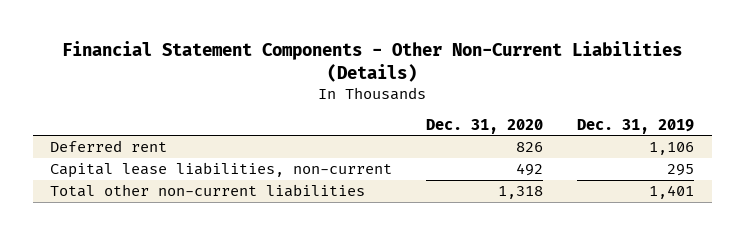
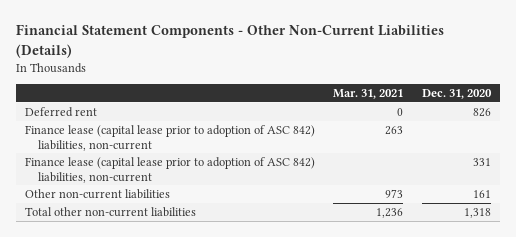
[577,118,695,134] Dec. 31, 2019 -> none
none -> [333,89,404,100] Mar. 31, 2021
none -> [24,124,315,151] Finance lease (capital lease prior to adoption of ASC 842) liabilities, non-current
[49,162,392,179] Capital lease liabilities, non-current -> [24,156,315,183] Finance lease (capital lease prior to adoption of ASC 842) liabilities, non-current
[516,163,544,177] 492 -> [472,157,491,166] 331
none -> [24,188,170,199] Other non-current liabilities

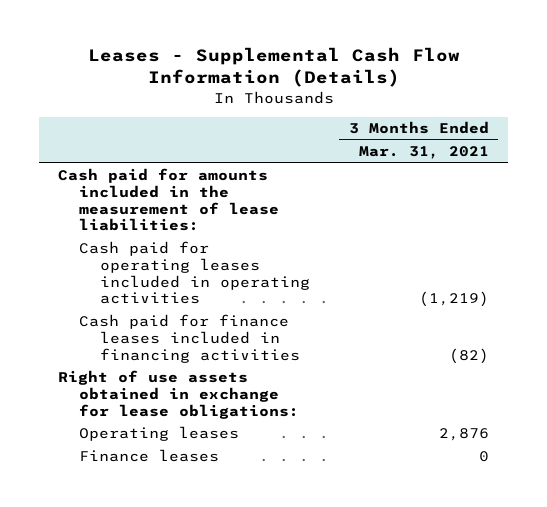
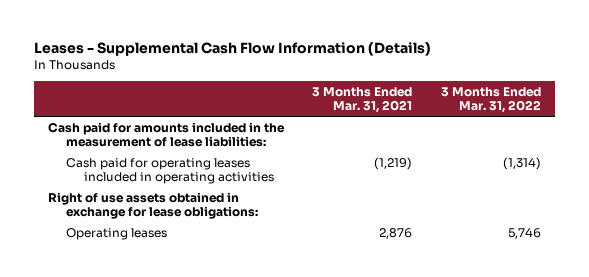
none -> [440,86,541,114] 3 Months Ended Mar. 31, 2022
[79,314,301,363] Cash paid for finance leases included in financing activities -> none
[79,449,220,463] Finance leases -> none

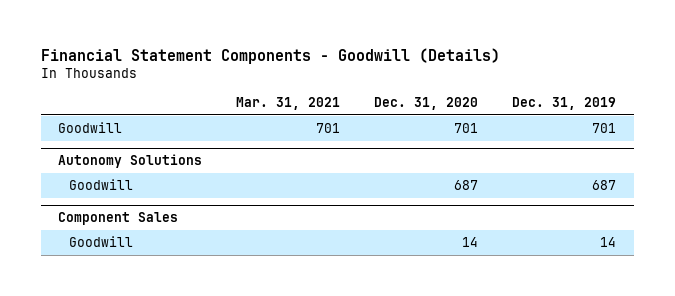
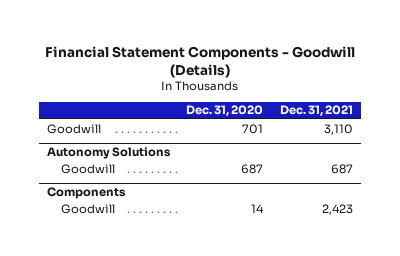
[236,97,341,111] Mar. 31, 2021 -> none
[512,97,617,111] Dec. 31, 2019 -> none
none -> [279,105,353,117] Dec. 31, 2021
[58,212,179,226] Component Sales -> [46,187,126,200] Components

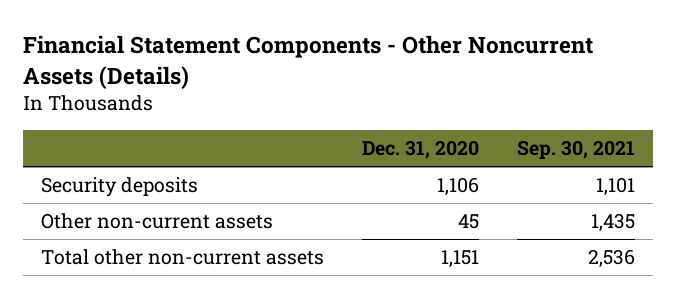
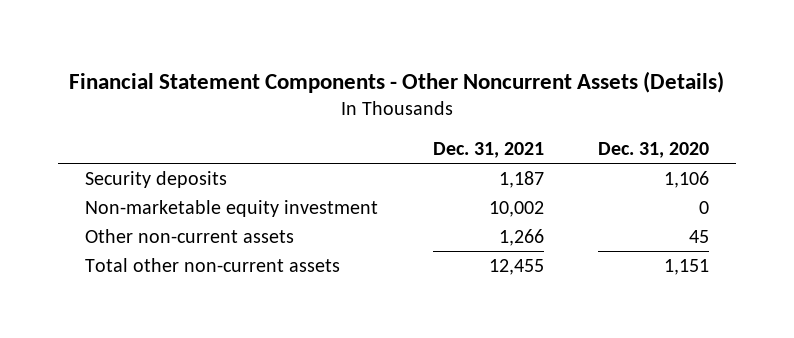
[516,140,635,160] Sep. 30, 2021 -> none
none -> [432,142,544,159] Dec. 31, 2021
none -> [85,199,379,217] Non-marketable equity investment

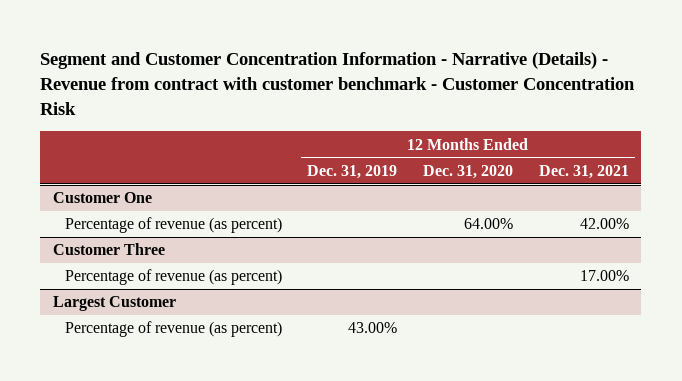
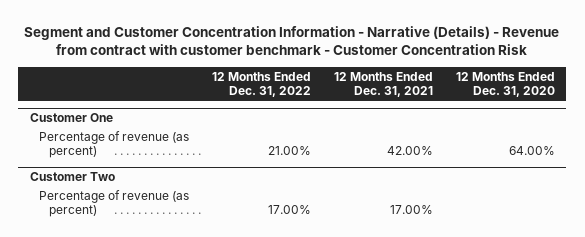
[307,164,398,179] Dec. 31, 2019 -> none
none -> [212,71,312,97] 12 Months Ended Dec. 31, 2022
[53,243,166,256] Customer Three -> [29,171,115,181] Customer Two
[53,296,177,312] Largest Customer -> none
[64,321,282,338] Percentage of revenue (as percent) -> none

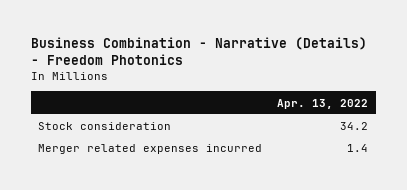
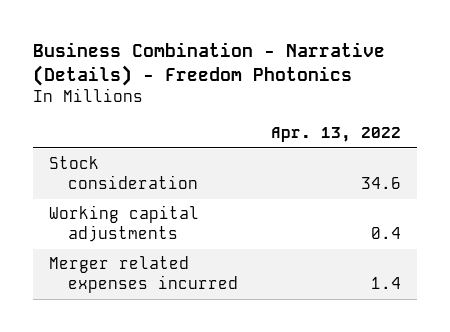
[340,122,369,131] 34.2 -> [360,177,401,190] 34.6
none -> [49,205,200,243] Working capital adjustments

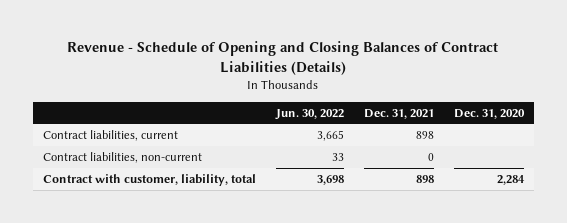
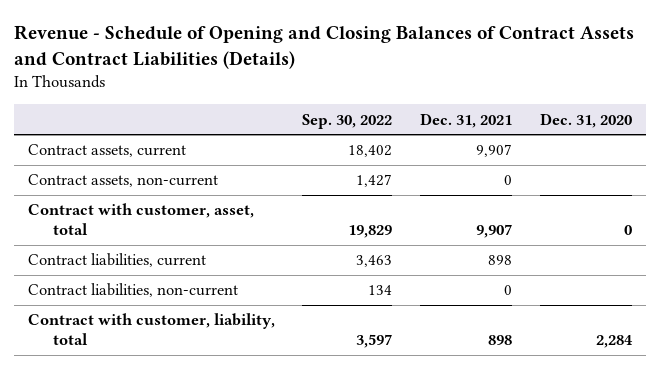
[67,41,499,75] Revenue - Schedule of Opening and Closing Balances of Contract Liabilities (Details) -> [13,25,634,70] Revenue - Schedule of Opening and Closing Balances of Contract Assets and Contract Liabilities (Details)
[274,108,344,120] Jun. 30, 2022 -> none
none -> [302,113,393,129] Sep. 30, 2022
none -> [27,144,186,158] Contract assets, current
none -> [27,174,218,188] Contract assets, non-current
none -> [27,203,254,236] Contract with customer, asset, total

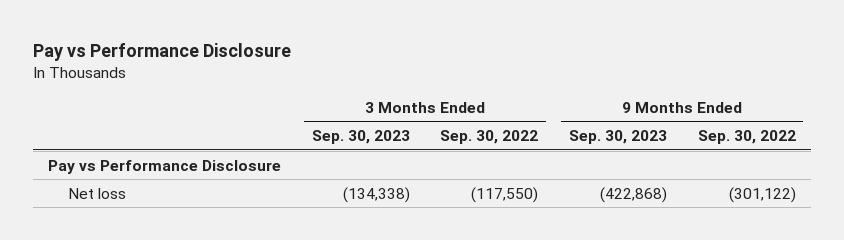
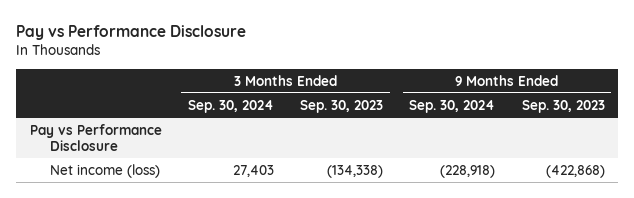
[440,130,539,145] Sep. 30, 2022 -> none
[697,130,796,145] Sep. 30, 2022 -> none
none -> [187,99,274,113] Sep. 30, 2024
none -> [409,99,496,113] Sep. 30, 2024
[68,187,127,199] Net loss -> [50,163,161,178] Net income (loss)

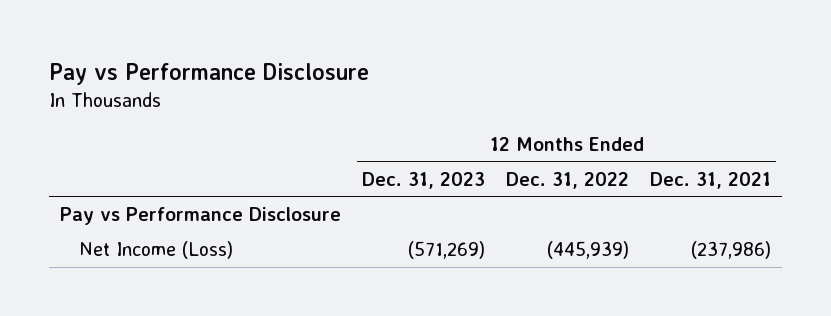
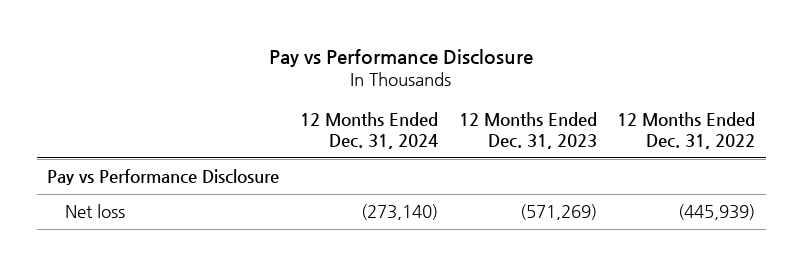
[650,171,772,189] Dec. 31, 2021 -> none
none -> [299,111,438,150] 12 Months Ended Dec. 31, 2024
[78,241,233,260] Net Income (Loss) -> [64,204,125,219] Net loss

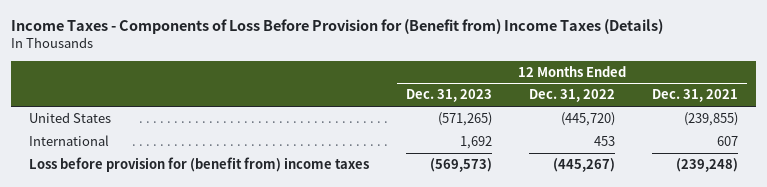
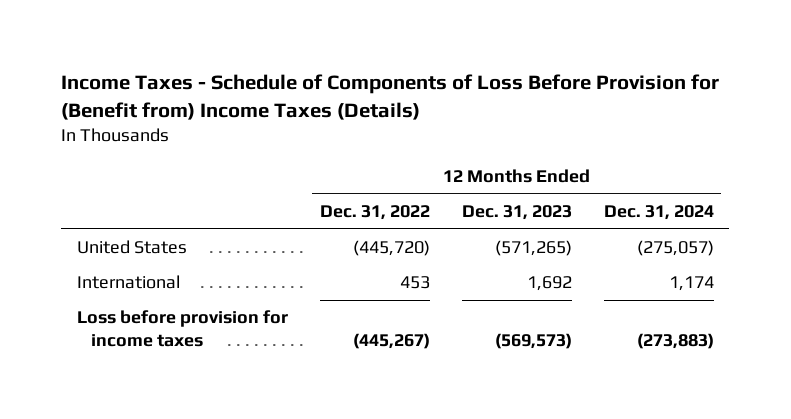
[10,18,663,34] Income Taxes - Components of Loss Before Provision for (Benefit from) Income Taxes (Details) -> [61,73,720,120] Income Taxes - Schedule of Components of Loss Before Provision for (Benefit from) Income Taxes (Details)
[651,89,738,103] Dec. 31, 2021 -> none
none -> [603,204,714,220] Dec. 31, 2024
[29,156,370,172] Loss before provision for (benefit from) income taxes -> [77,310,289,348] Loss before provision for income taxes

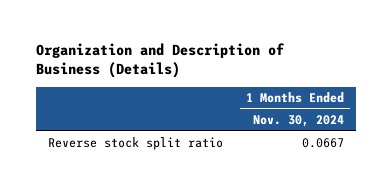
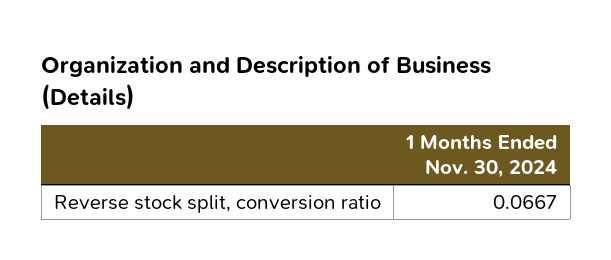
[47,137,223,151] Reverse stock split ratio -> [54,195,382,214] Reverse stock split, conversion ratio

